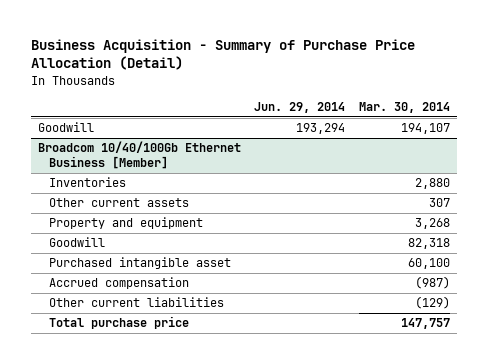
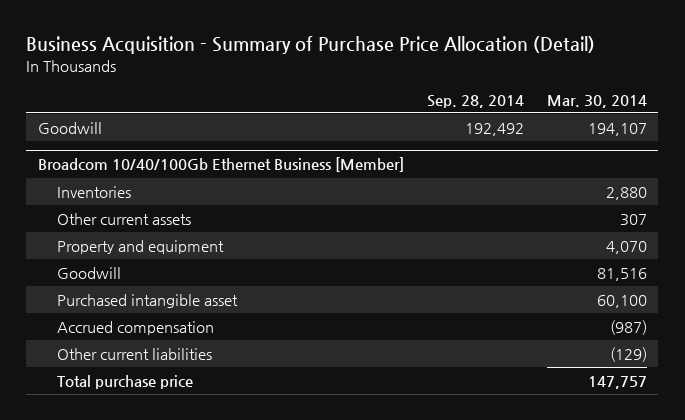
[254,102,346,114] Jun. 29, 2014 -> none
none -> [426,94,524,108] Sep. 28, 2014
[415,218,451,230] 3,268 -> [605,240,647,254] 4,070
[408,238,451,250] 82,318 -> [596,267,647,281] 81,516

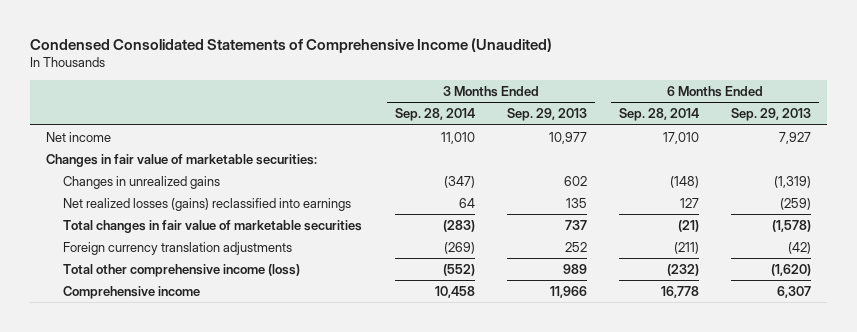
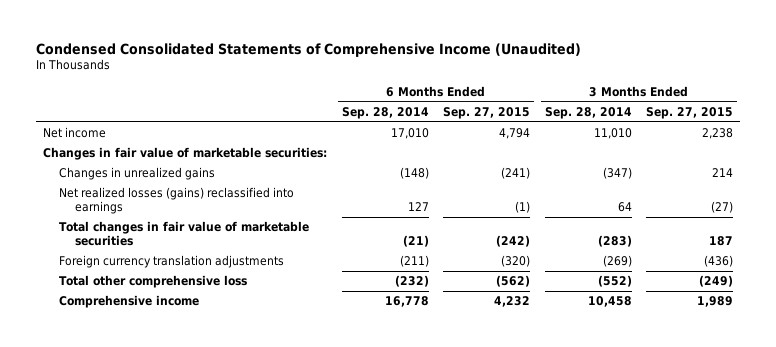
[506,108,587,122] Sep. 29, 2013 -> none
[731,108,812,122] Sep. 29, 2013 -> none
none -> [443,106,531,119] Sep. 27, 2015
none -> [646,106,734,119] Sep. 27, 2015
[63,263,301,277] Total other comprehensive income (loss) -> [59,275,248,289] Total other comprehensive loss

